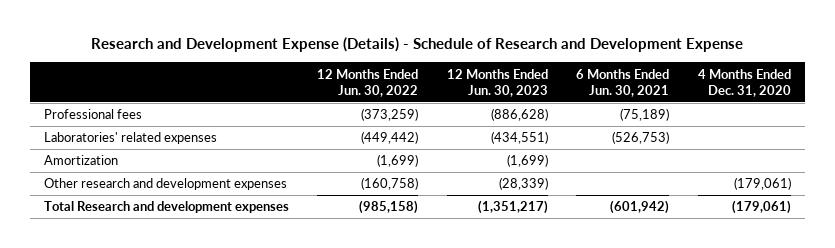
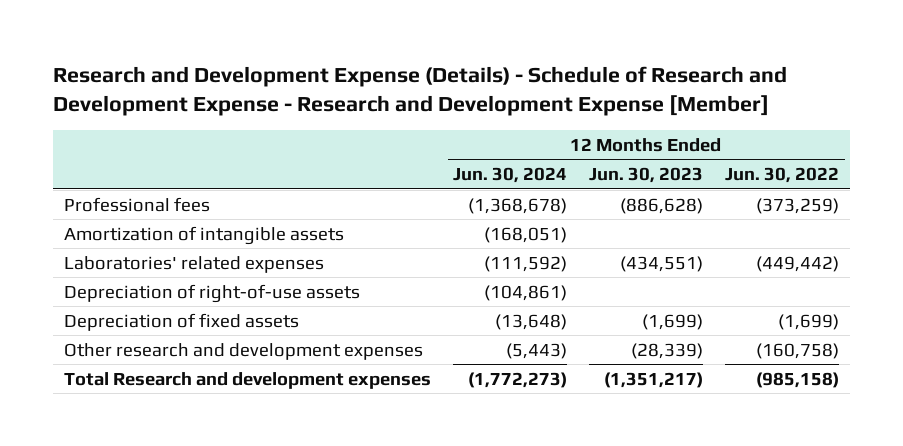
[91,37,744,53] Research and Development Expense (Details) - Schedule of Research and Development Expense -> [53,66,788,117] Research and Development Expense (Details) - Schedule of Research and Development Expense - Research and Development Expense [Member]
[576,68,670,97] 6 Months Ended Jun. 30, 2021 -> none
[697,68,791,97] 4 Months Ended Dec. 31, 2020 -> none
none -> [453,167,568,184] Jun. 30, 2024
none -> [64,225,345,245] Amortization of intangible assets
none -> [64,283,361,303] Depreciation of right-of-use assets
[43,155,118,166] Amortization -> [64,312,300,331] Depreciation of fixed assets

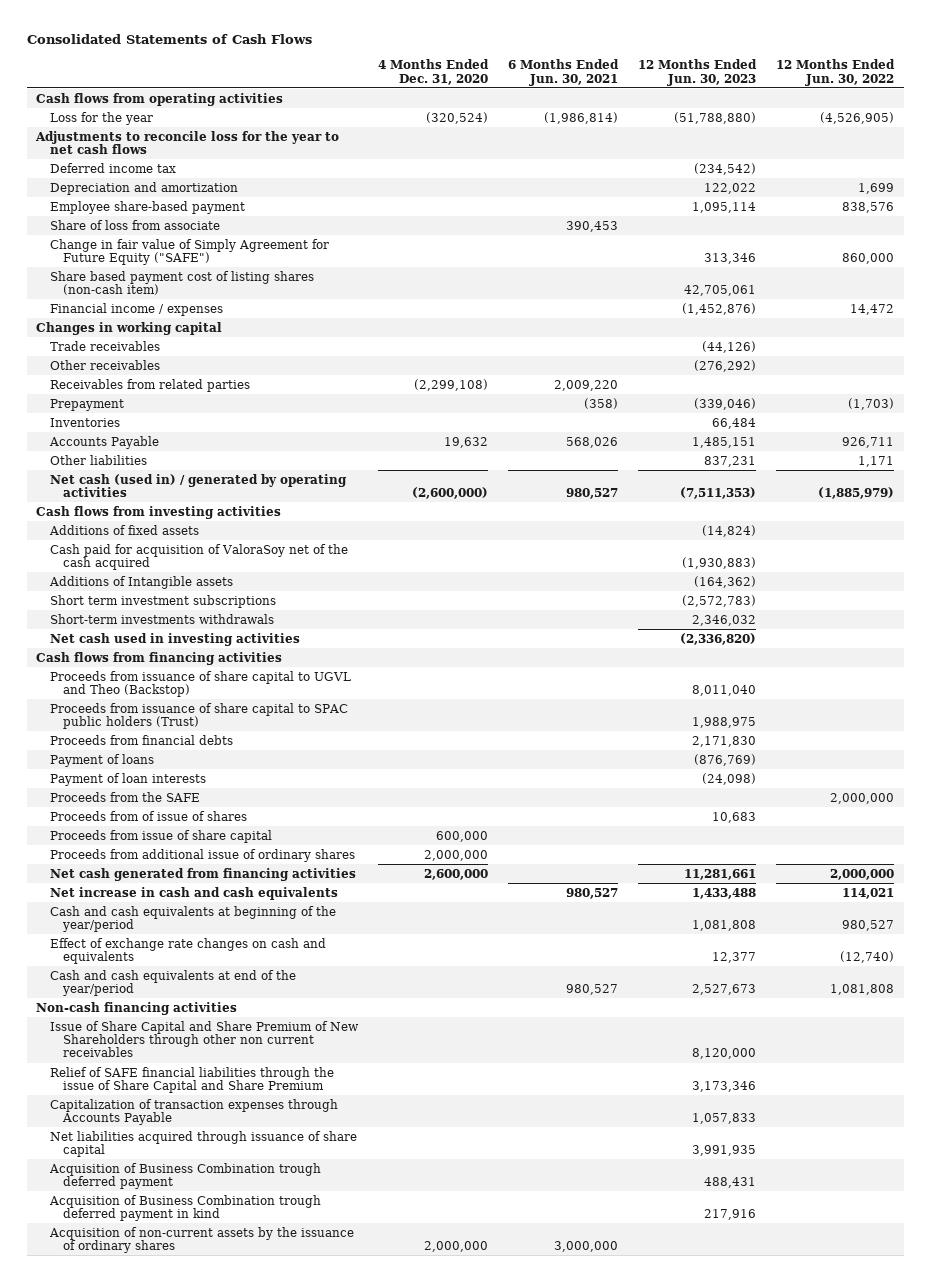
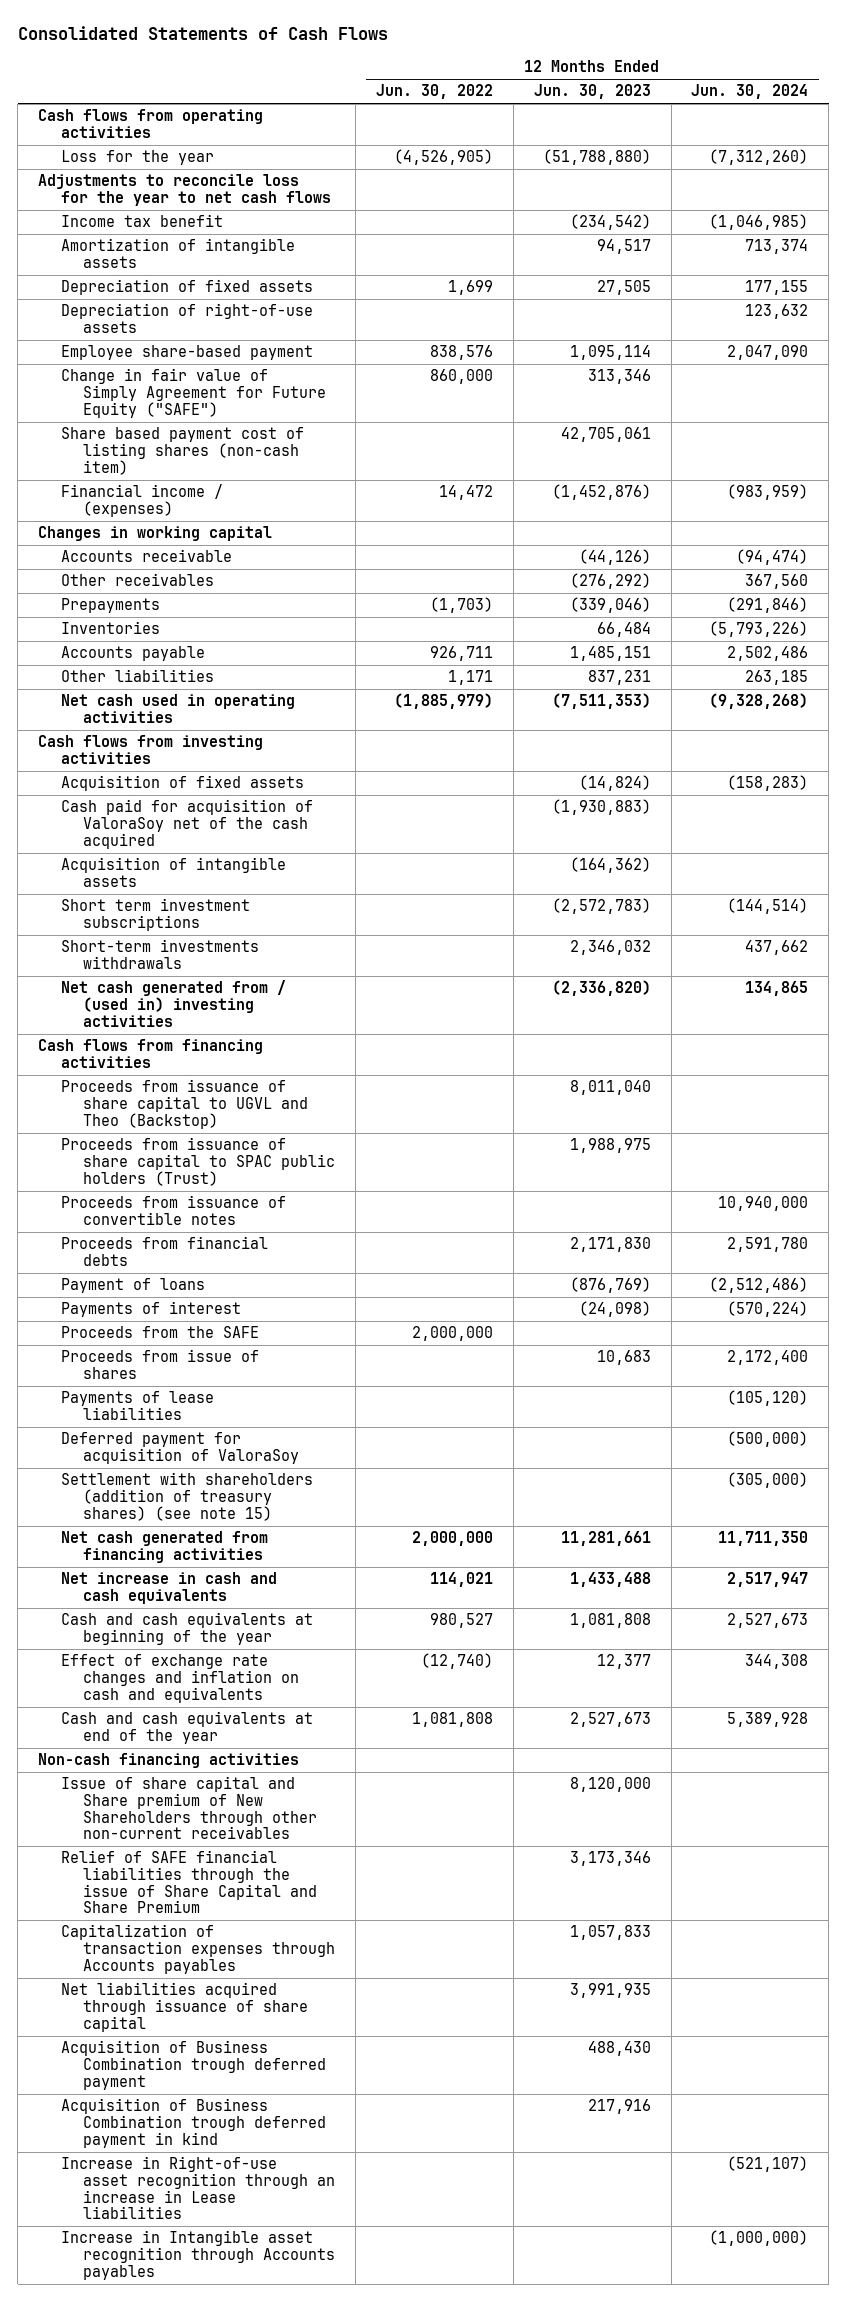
[377,59,489,85] 4 Months Ended Dec. 31, 2020 -> none
[507,59,619,86] 6 Months Ended Jun. 30, 2021 -> none
none -> [691,84,809,100] Jun. 30, 2024
[49,181,238,195] Depreciation and amortization -> none
[49,162,176,173] Deferred income tax -> [60,214,223,228] Income tax benefit
none -> [60,238,295,269] Amortization of intangible assets
none -> [60,279,313,296] Depreciation of fixed assets
none -> [60,303,313,334] Depreciation of right-of-use assets
[49,219,220,230] Share of loss from associate -> none
[49,302,223,316] Financial income / expenses -> [60,484,223,518] Financial income / (expenses)
[49,340,160,351] Trade receivables -> [60,549,232,563] Accounts receivable
[49,378,250,392] Receivables from related parties -> none
[49,398,124,411] Prepayment -> [60,598,160,614] Prepayments
[48,435,159,449] Accounts Payable -> [60,646,205,662] Accounts payable
[49,473,347,497] Net cash (used in) / generated by operating activities -> [60,694,295,724] Net cash used in operating activities
[48,524,199,535] Additions of fixed assets -> [60,775,304,792] Acquisition of fixed assets
[48,575,233,589] Additions of Intangible assets -> [60,857,286,888] Acquisition of intangible assets
[49,632,300,646] Net cash used in investing activities -> [60,980,286,1027] Net cash generated from / (used in) investing activities
none -> [60,1195,286,1226] Proceeds from issuance of convertible notes
[49,772,206,786] Payment of loan interests -> [60,1301,241,1318] Payments of interest
[49,829,272,843] Proceeds from issue of share capital -> none
[49,848,355,862] Proceeds from additional issue of ordinary shares -> none
[49,810,247,821] Proceeds from of issue of shares -> [60,1349,259,1380] Proceeds from issue of shares
none -> [60,1391,214,1421] Payments of lease liabilities
none -> [60,1432,300,1465] Deferred payment for acquisition of ValoraSoy
none -> [60,1472,313,1521] Settlement with shareholders (addition of treasury shares) (see note 15)
[49,905,336,932] Cash and cash equivalents at beginning of the year/period -> [60,1612,313,1646] Cash and cash equivalents at beginning of the year
[49,937,326,964] Effect of exchange rate changes on cash and equivalents -> [60,1654,300,1703] Effect of exchange rate changes and inflation on cash and equivalents
[49,969,296,996] Cash and cash equivalents at end of the year/period -> [60,1711,313,1745] Cash and cash equivalents at end of the year
[49,1020,359,1058] Issue of Share Capital and Share Premium of New Shareholders through other non current receivables -> [60,1776,318,1840] Issue of share capital and Share premium of New Shareholders through other non-current receivables
[49,1098,338,1125] Capitalization of transaction expenses through Accounts Payable -> [60,1924,336,1974] Capitalization of transaction expenses through Accounts payables
[703,1176,756,1188] 488,431 -> [587,2041,651,2057] 488,430
[48,1226,354,1253] Acquisition of non-current assets by the issuance of ordinary shares -> none
none -> [60,2156,336,2220] Increase in Right-of-use asset recognition through an increase in Lease liabilities
none -> [60,2230,336,2280] Increase in Intangible asset recognition through Accounts payables

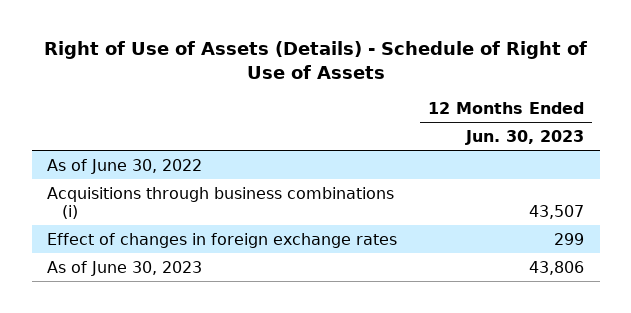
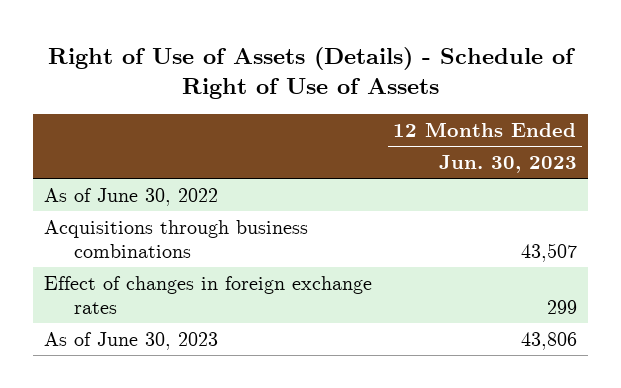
[47,186,395,219] Acquisitions through business combinations (i) -> [44,219,309,259] Acquisitions through business combinations

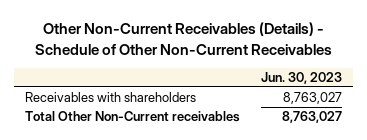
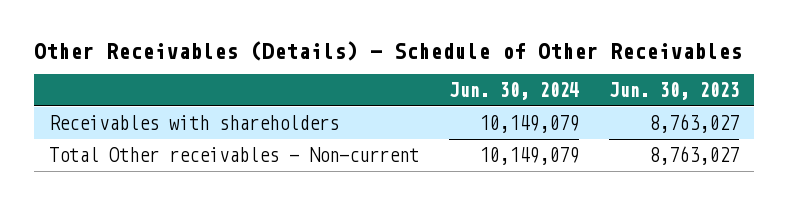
[34,22,332,55] Other Non-Current Receivables (Details) - Schedule of Other Non-Current Receivables -> [34,40,743,61] Other Receivables (Details) - Schedule of Other Receivables
none -> [448,82,579,101] Jun. 30, 2024
[24,111,240,123] Total Other Non-Current receivables -> [49,147,420,163] Total Other receivables - Non-current

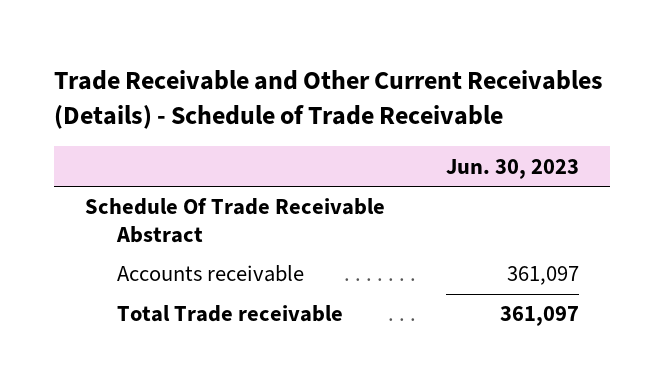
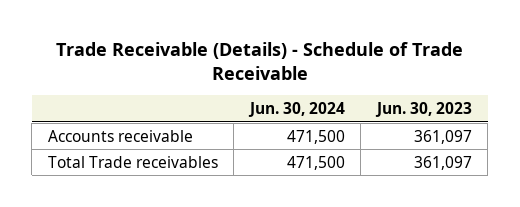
[54,70,604,129] Trade Receivable and Other Current Receivables (Details) - Schedule of Trade Receivable -> [55,41,463,81] Trade Receivable (Details) - Schedule of Trade Receivable
none -> [247,102,345,118] Jun. 30, 2024
[84,198,385,243] Schedule Of Trade Receivable Abstract -> none
[117,305,344,323] Total Trade receivable -> [47,155,218,168] Total Trade receivables

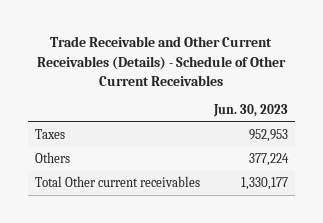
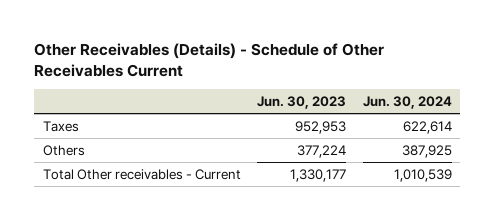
[37,36,287,86] Trade Receivable and Other Current Receivables (Details) - Schedule of Other Current Receivables -> [34,43,385,77] Other Receivables (Details) - Schedule of Other Receivables Current
none -> [362,96,452,110] Jun. 30, 2024
[35,176,201,188] Total Other current receivables -> [42,168,241,180] Total Other receivables - Current

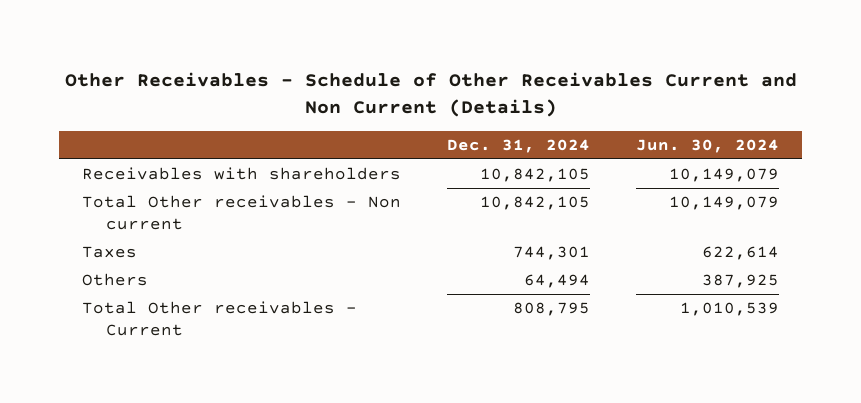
[34,43,385,77] Other Receivables (Details) - Schedule of Other Receivables Current -> [64,72,797,118] Other Receivables - Schedule of Other Receivables Current and Non Current (Details)
[257,96,347,110] Jun. 30, 2023 -> none
none -> [447,138,591,153] Dec. 31, 2024
none -> [82,167,402,181] Receivables with shareholders
none -> [82,195,402,230] Total Other receivables - Non current

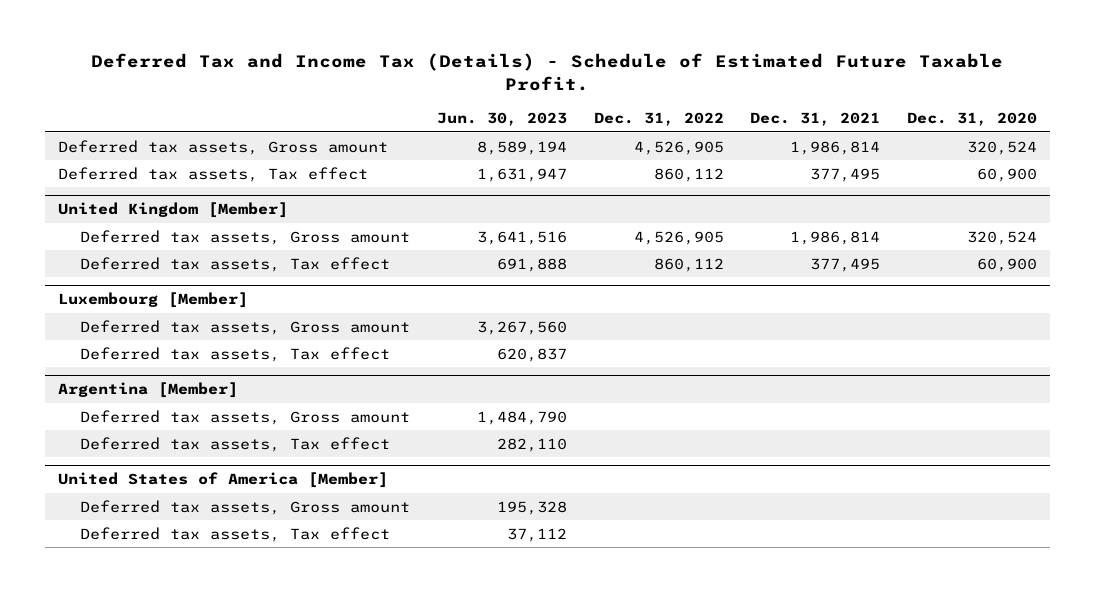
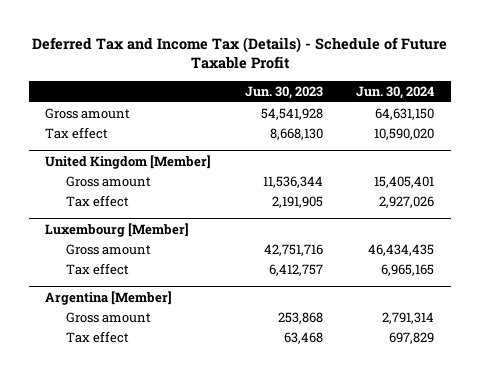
[91,53,1004,92] Deferred Tax and Income Tax (Details) - Schedule of Estimated Future Taxable Profit. -> [31,36,447,70] Deferred Tax and Income Tax (Details) - Schedule of Future Taxable Profit
[593,112,724,127] Dec. 31, 2022 -> none
[750,112,881,127] Dec. 31, 2021 -> none
[906,112,1037,127] Dec. 31, 2020 -> none
none -> [355,85,434,99] Jun. 30, 2024
[58,139,389,155] Deferred tax assets, Gross amount -> [45,107,131,119] Gross amount
[477,140,568,155] 8,589,194 -> [260,107,323,120] 54,541,928
[58,166,369,182] Deferred tax assets, Tax effect -> [45,126,109,139] Tax effect
[477,167,568,182] 1,631,947 -> [269,127,323,140] 8,668,130
[80,229,411,245] Deferred tax assets, Gross amount -> [65,175,151,187] Gross amount
[477,230,568,245] 3,641,516 -> [262,175,323,188] 11,536,344
[80,256,391,272] Deferred tax assets, Tax effect -> [65,194,129,207] Tax effect
[497,257,568,272] 691,888 -> [271,195,323,208] 2,191,905
[80,319,411,335] Deferred tax assets, Gross amount -> [65,243,151,255] Gross amount
[477,320,568,335] 3,267,560 -> [263,243,323,256] 42,751,716
[80,346,391,362] Deferred tax assets, Tax effect -> [65,262,129,275] Tax effect
[497,347,568,362] 620,837 -> [268,263,323,276] 6,412,757
[58,472,389,489] United States of America [Member] -> none
[80,499,411,515] Deferred tax assets, Gross amount -> none
[80,526,391,542] Deferred tax assets, Tax effect -> none
[80,409,411,425] Deferred tax assets, Gross amount -> [65,311,151,323] Gross amount
[477,410,568,425] 1,484,790 -> [277,311,323,324] 253,868
[80,436,391,452] Deferred tax assets, Tax effect -> [65,330,129,343] Tax effect
[497,437,568,452] 282,110 -> [283,331,323,344] 63,468

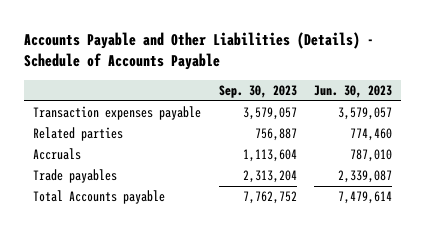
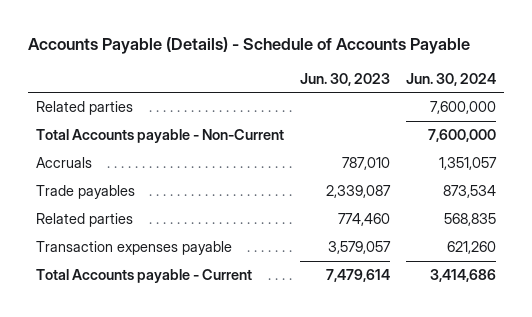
[24,32,375,71] Accounts Payable and Other Liabilities (Details) - Schedule of Accounts Payable -> [27,36,470,54] Accounts Payable (Details) - Schedule of Accounts Payable
[218,84,297,98] Sep. 30, 2023 -> none
none -> [406,72,497,86] Jun. 30, 2024
none -> [35,101,133,116] Related parties
none -> [35,129,284,144] Total Accounts payable - Non-Current
[33,127,124,142] Related parties -> [35,213,133,228] Related parties
[33,106,202,121] Transaction expenses payable -> [35,241,232,256] Transaction expenses payable
[33,190,166,205] Total Accounts payable -> [35,269,252,284] Total Accounts payable - Current

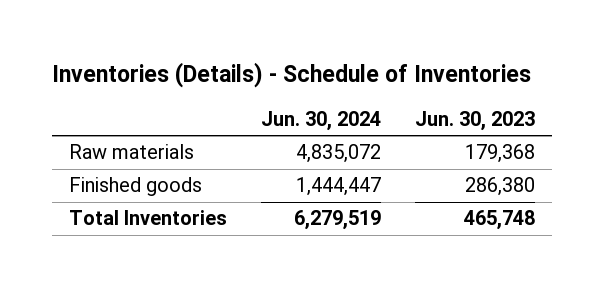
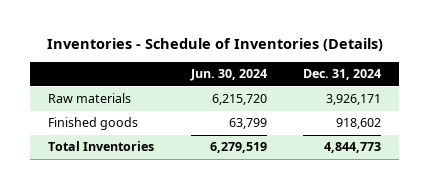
[51,62,531,89] Inventories (Details) - Schedule of Inventories -> [46,38,383,52] Inventories - Schedule of Inventories (Details)
[414,110,535,131] Jun. 30, 2023 -> none
none -> [303,69,382,81] Dec. 31, 2024
[295,144,381,164] 4,835,072 -> [211,94,267,106] 6,215,720
[295,177,381,197] 1,444,447 -> [228,118,267,130] 63,799

